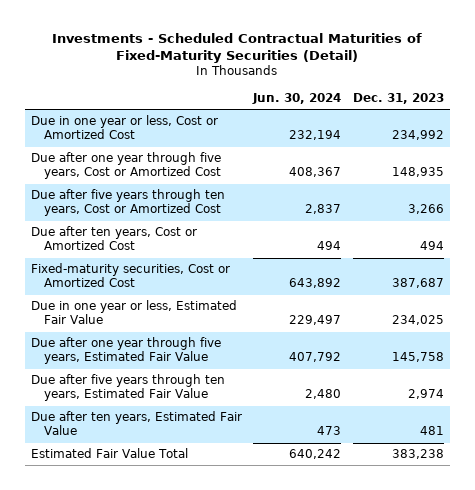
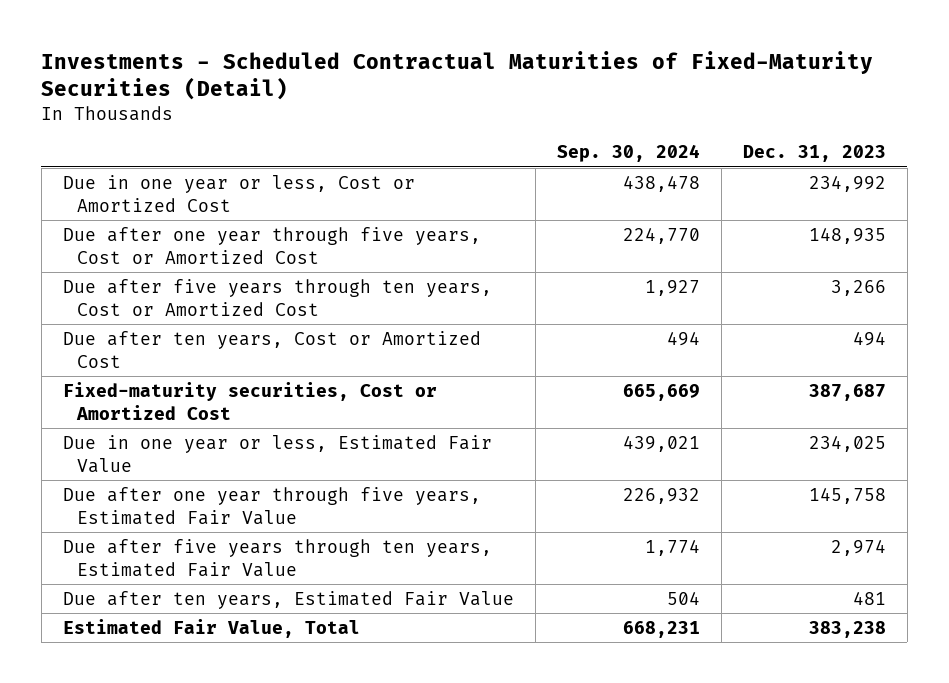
[252,93,342,105] Jun. 30, 2024 -> none
none -> [556,144,700,163] Sep. 30, 2024
[30,448,188,459] Estimated Fair Value Total -> [62,618,360,638] Estimated Fair Value, Total

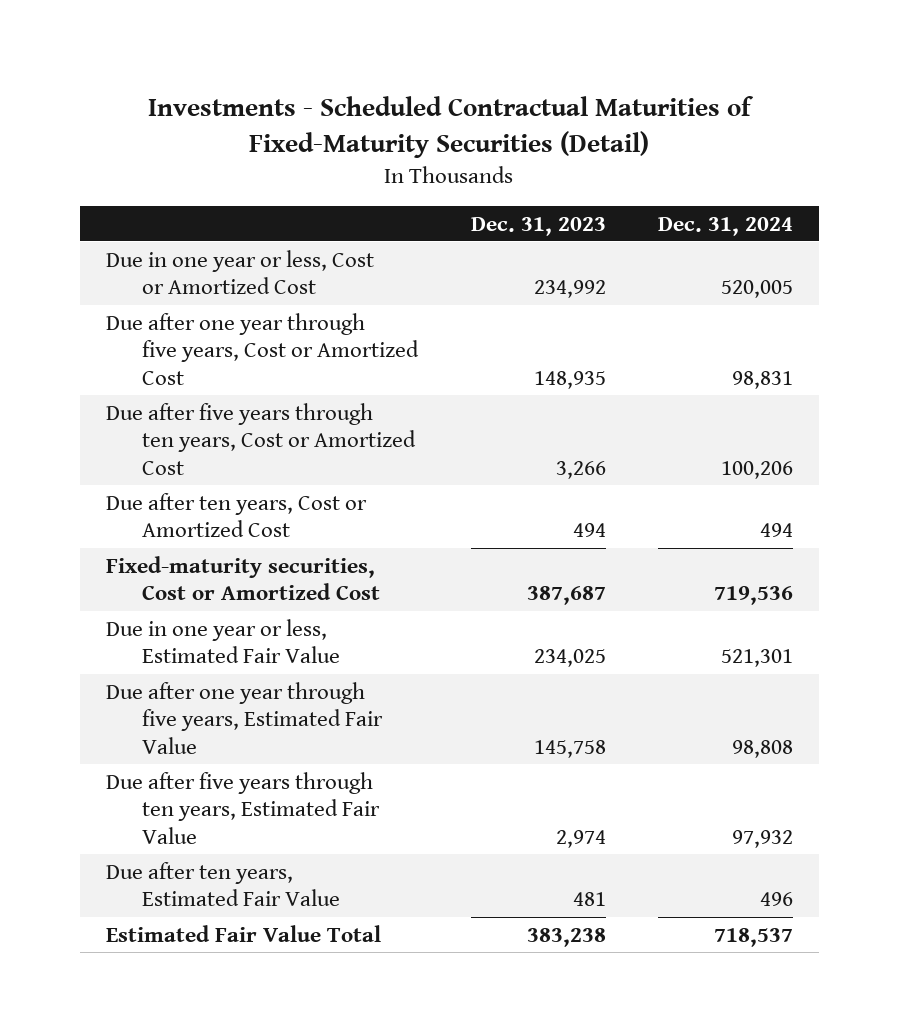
[556,144,700,163] Sep. 30, 2024 -> none
none -> [657,216,793,236] Dec. 31, 2024
[62,618,360,638] Estimated Fair Value, Total -> [105,924,381,942] Estimated Fair Value Total

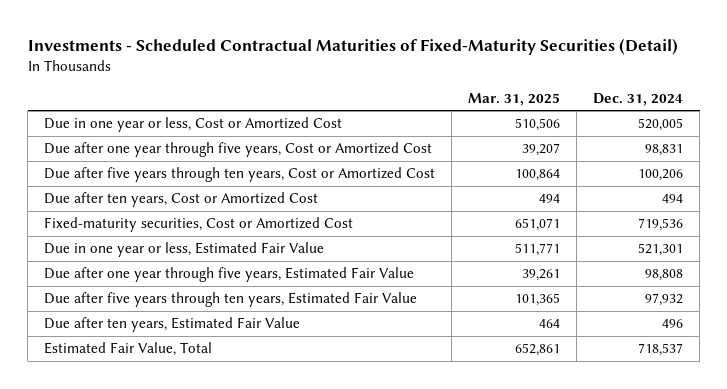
[470,216,606,236] Dec. 31, 2023 -> none
none -> [468,92,561,106] Mar. 31, 2025
[105,924,381,942] Estimated Fair Value Total -> [44,342,213,357] Estimated Fair Value, Total

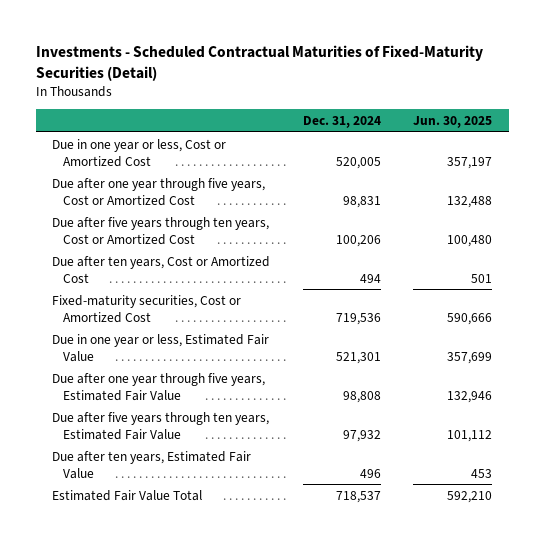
[468,92,561,106] Mar. 31, 2025 -> none
none -> [413,115,493,128] Jun. 30, 2025
[44,342,213,357] Estimated Fair Value, Total -> [51,489,202,501] Estimated Fair Value Total

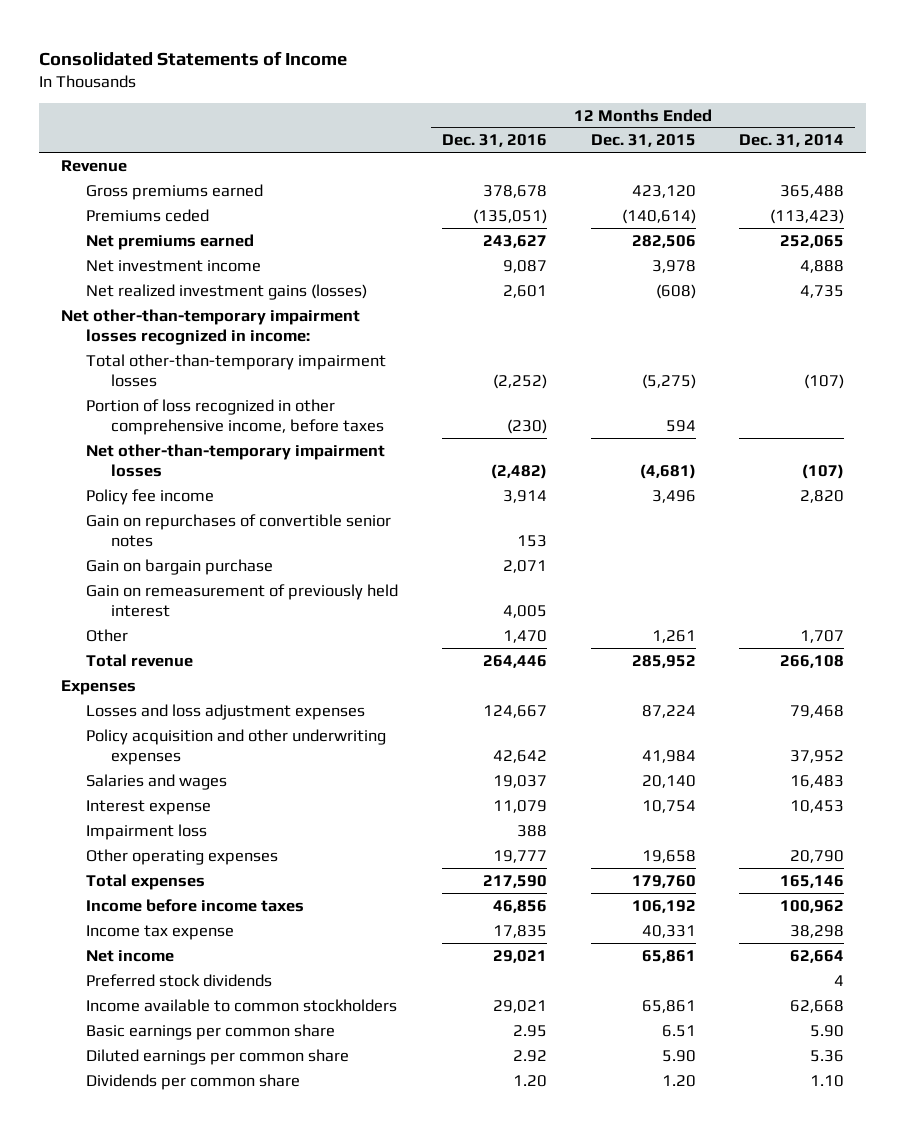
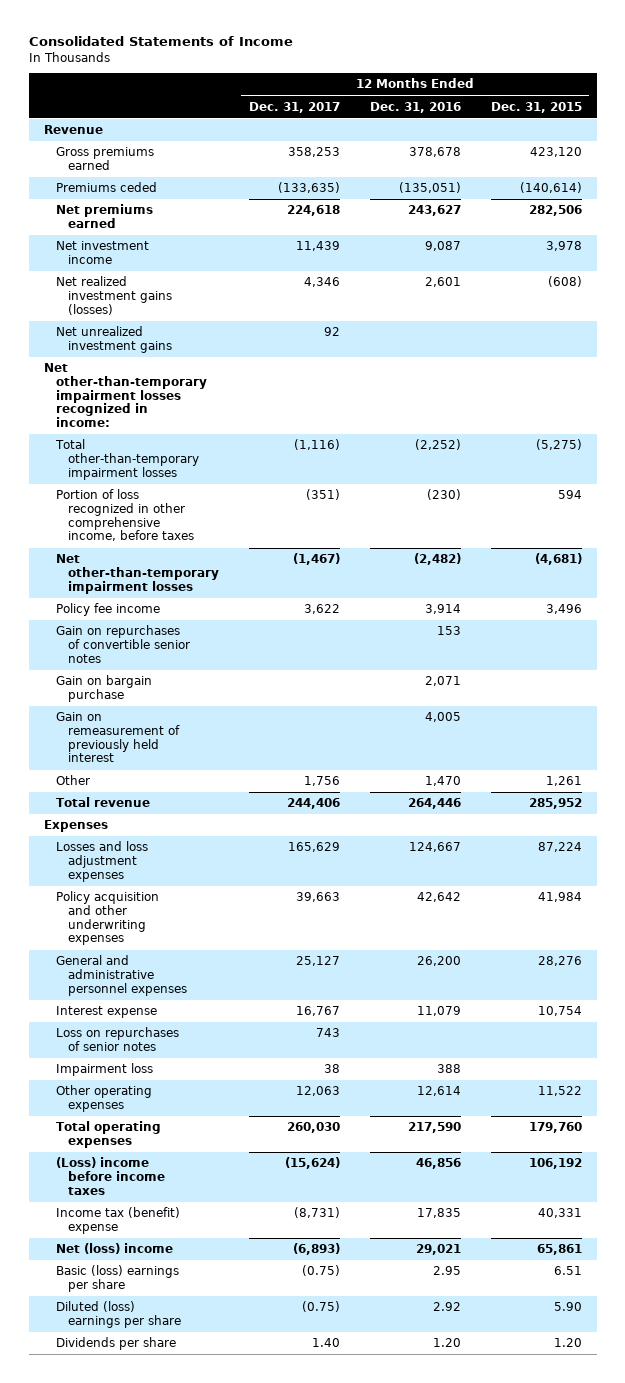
[739,134,845,148] Dec. 31, 2014 -> none
none -> [248,101,340,113] Dec. 31, 2017
none -> [55,326,172,354] Net unrealized investment gains
[86,773,228,790] Salaries and wages -> none
none -> [55,955,187,996] General and administrative personnel expenses
none -> [55,1027,179,1052] Loss on repurchases of senior notes
[86,973,273,987] Preferred stock dividends -> none
[86,998,398,1012] Income available to common stockholders -> none
[492,849,547,863] 19,777 -> [416,1086,461,1097] 12,614
[641,849,696,863] 19,658 -> [537,1086,582,1097] 11,522
[86,873,206,890] Total expenses -> [55,1121,161,1149] Total operating expenses
[86,898,305,912] Income before income taxes -> [55,1157,165,1195] (Loss) income before income taxes
[86,924,235,940] Income tax expense -> [55,1207,180,1235] Income tax (benefit) expense
[86,949,175,962] Net income -> [55,1243,173,1255] Net (loss) income
[86,1023,336,1040] Basic earnings per common share -> [55,1265,179,1293] Basic (loss) earnings per share
[86,1048,350,1065] Diluted earnings per common share -> [55,1301,181,1329] Diluted (loss) earnings per share
[86,1073,301,1090] Dividends per common share -> [55,1337,176,1351] Dividends per share

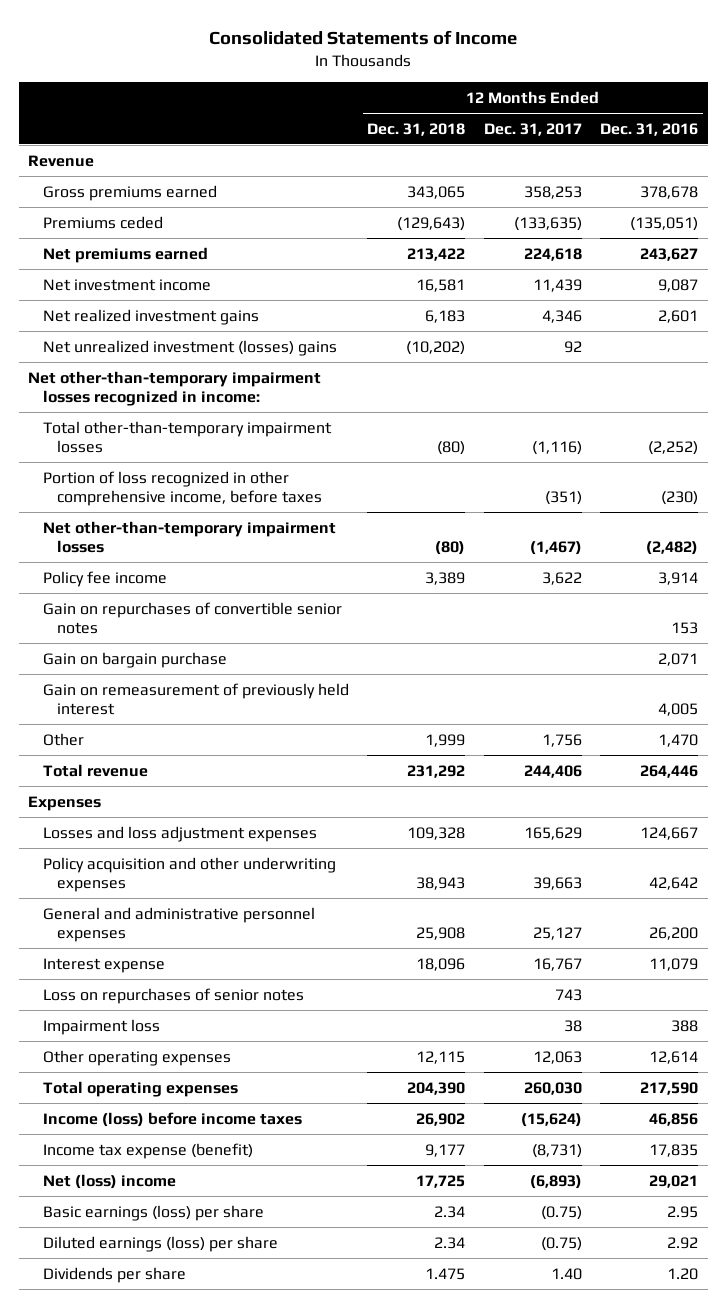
[490,101,582,113] Dec. 31, 2015 -> none
none -> [367,122,466,136] Dec. 31, 2018
[55,276,172,315] Net realized investment gains (losses) -> [42,308,259,325] Net realized investment gains
[55,326,172,354] Net unrealized investment gains -> [42,339,337,356] Net unrealized investment (losses) gains
[55,1157,165,1195] (Loss) income before income taxes -> [42,1111,302,1127] Income (loss) before income taxes
[55,1207,180,1235] Income tax (benefit) expense -> [42,1142,253,1159] Income tax expense (benefit)
[55,1265,179,1293] Basic (loss) earnings per share -> [42,1204,264,1221] Basic earnings (loss) per share
[55,1301,181,1329] Diluted (loss) earnings per share -> [42,1235,278,1252] Diluted earnings (loss) per share

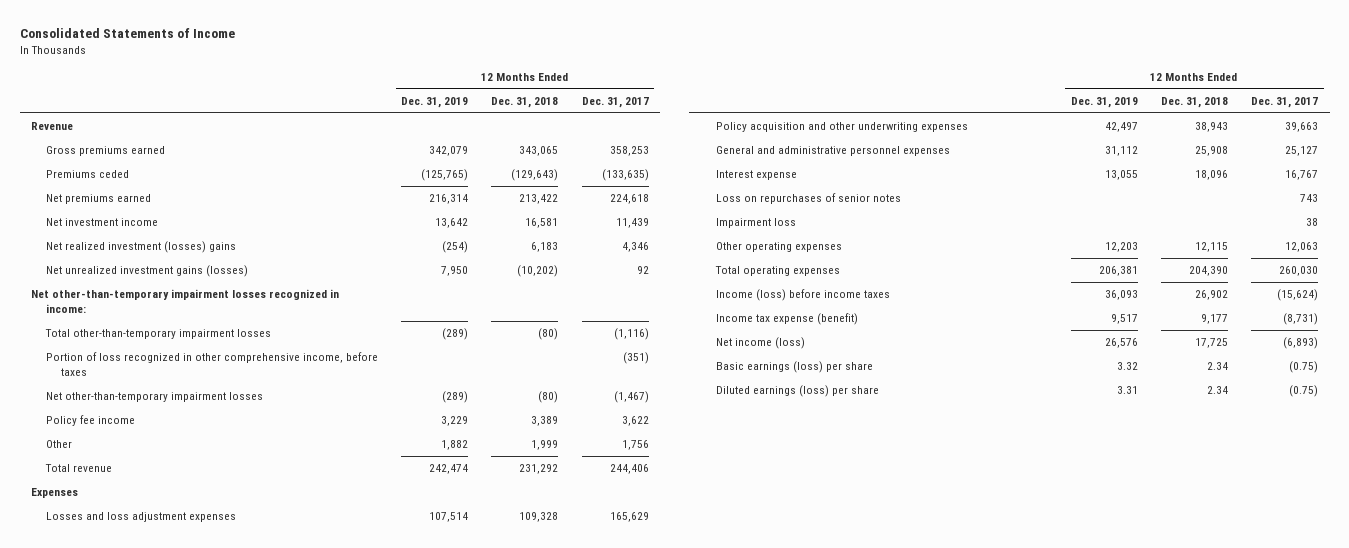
[600,122,699,136] Dec. 31, 2016 -> none
none -> [401,96,469,108] Dec. 31, 2019
[42,308,259,325] Net realized investment gains -> [46,240,237,253] Net realized investment (losses) gains
[42,339,337,356] Net unrealized investment (losses) gains -> [46,264,249,277] Net unrealized investment gains (losses)
[42,601,342,635] Gain on repurchases of convertible senior notes -> none
[42,651,227,668] Gain on bargain purchase -> none
[42,682,349,716] Gain on remeasurement of previously held interest -> none
[42,1173,176,1189] Net (loss) income -> [715,336,805,349] Net income (loss)
[42,1266,186,1283] Dividends per share -> none

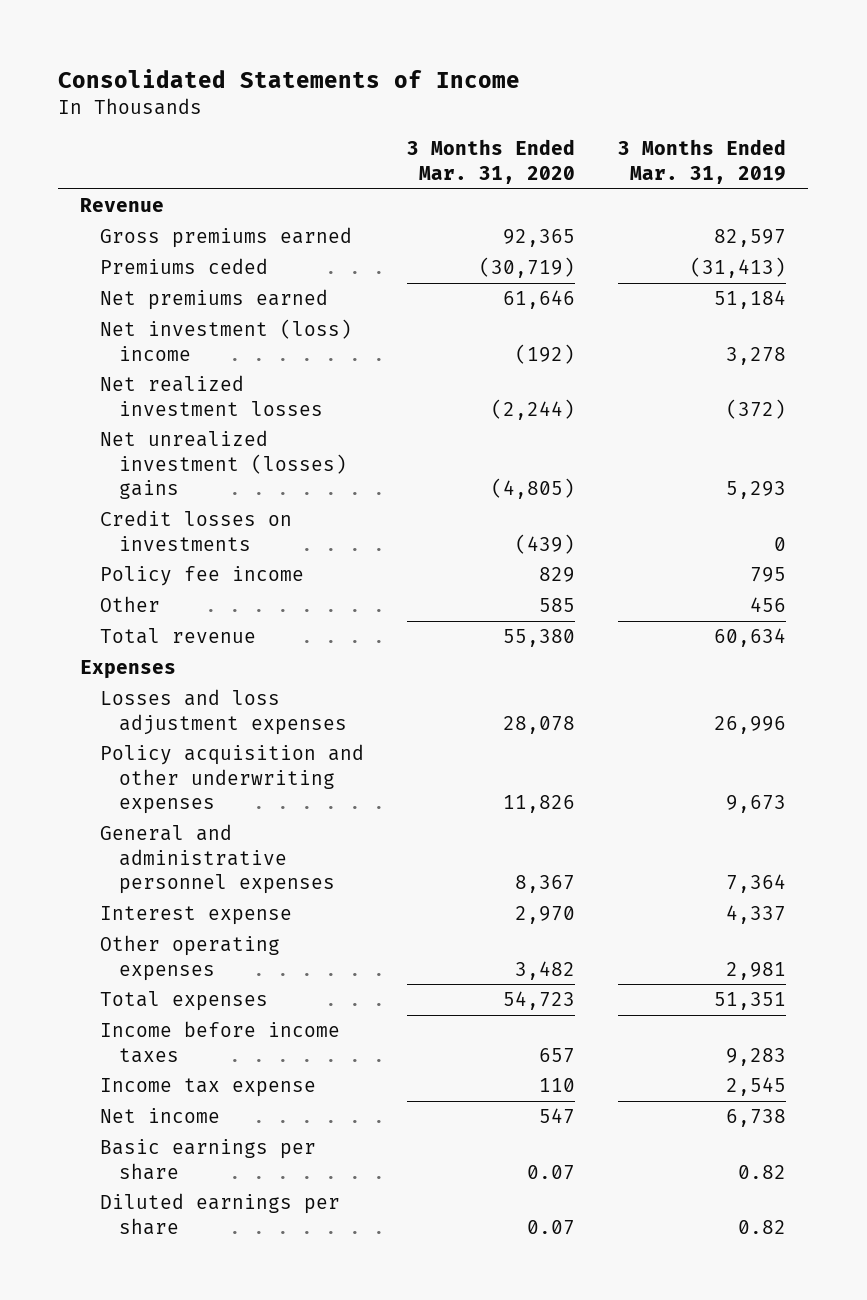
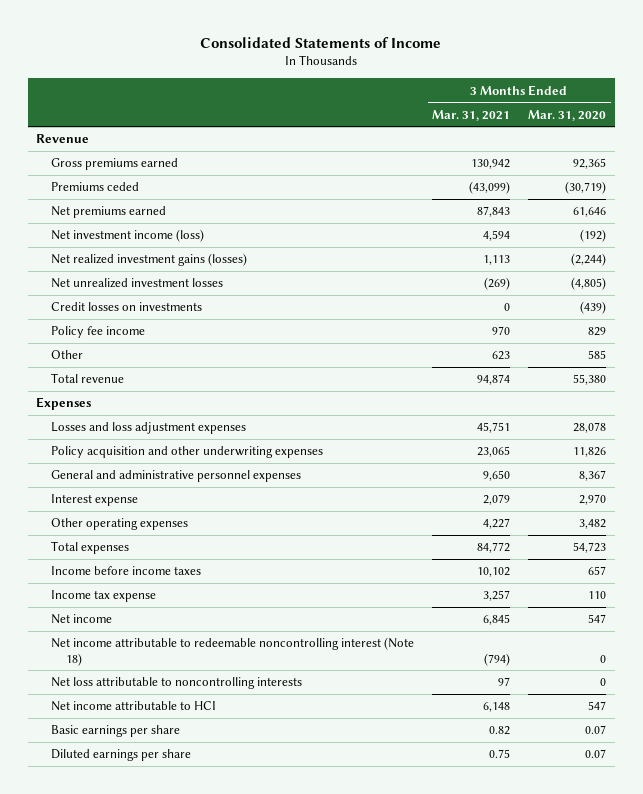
[618,139,787,184] 3 Months Ended Mar. 31, 2019 -> none
none -> [432,109,511,121] Mar. 31, 2021
[99,319,352,361] Net investment (loss) income -> [51,229,205,243] Net investment income (loss)
[99,375,324,416] Net realized investment losses -> [51,253,248,267] Net realized investment gains (losses)
[99,430,348,500] Net unrealized investment (losses) gains -> [51,278,224,289] Net unrealized investment losses
none -> [51,637,415,666] Net income attributable to redeemable noncontrolling interest (Note 18)
none -> [51,677,303,690] Net loss attributable to noncontrolling interests
none -> [51,701,217,712] Net income attributable to HCI

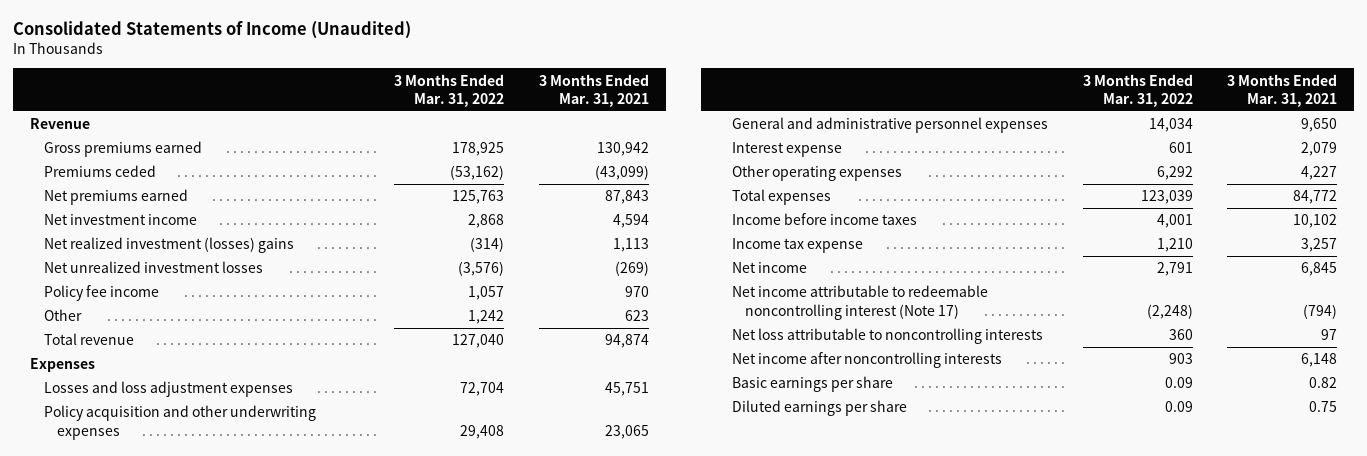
[200,36,442,48] Consolidated Statements of Income -> [13,21,412,40] Consolidated Statements of Income (Unaudited)
[528,109,607,121] Mar. 31, 2020 -> none
none -> [394,73,505,107] 3 Months Ended Mar. 31, 2022
[51,229,205,243] Net investment income (loss) -> [43,214,197,226] Net investment income
[51,253,248,267] Net realized investment gains (losses) -> [43,237,294,254] Net realized investment (losses) gains
[51,302,203,312] Credit losses on investments -> none
[51,637,415,666] Net income attributable to redeemable noncontrolling interest (Note 18) -> [732,285,989,320] Net income attributable to redeemable noncontrolling interest (Note 17)
[51,701,217,712] Net income attributable to HCI -> [732,352,1003,369] Net income after noncontrolling interests

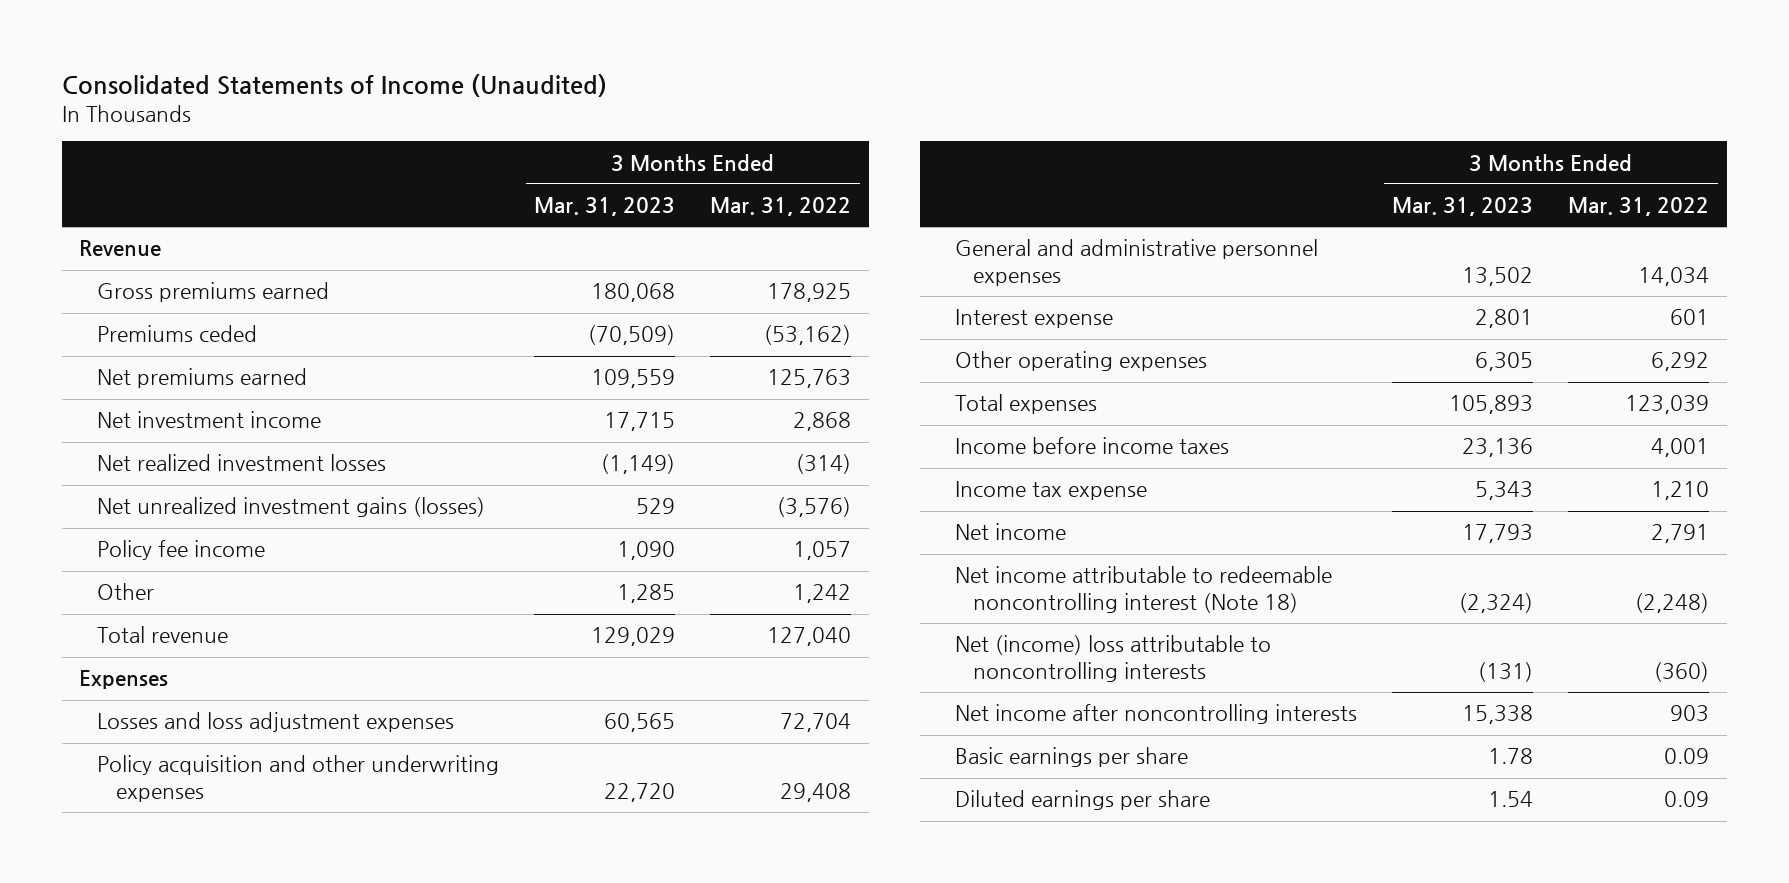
[538,73,649,107] 3 Months Ended Mar. 31, 2021 -> none
none -> [534,197,676,217] Mar. 31, 2023
[43,237,294,254] Net realized investment (losses) gains -> [97,454,387,472] Net realized investment losses
[43,261,263,274] Net unrealized investment losses -> [97,497,486,518] Net unrealized investment gains (losses)
[732,285,989,320] Net income attributable to redeemable noncontrolling interest (Note 17) -> [955,566,1333,613] Net income attributable to redeemable noncontrolling interest (Note 18)
[732,328,1044,345] Net loss attributable to noncontrolling interests -> [955,635,1272,682] Net (income) loss attributable to noncontrolling interests
[1168,329,1193,341] 360 -> [1654,661,1710,682] (360)

